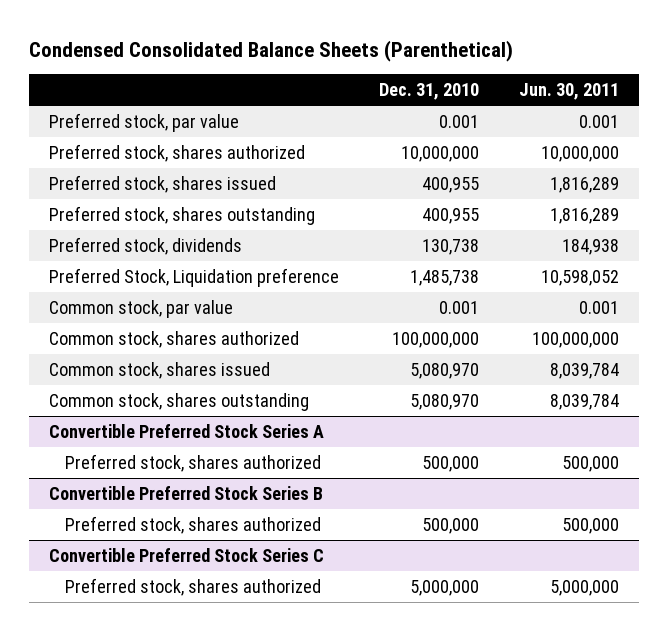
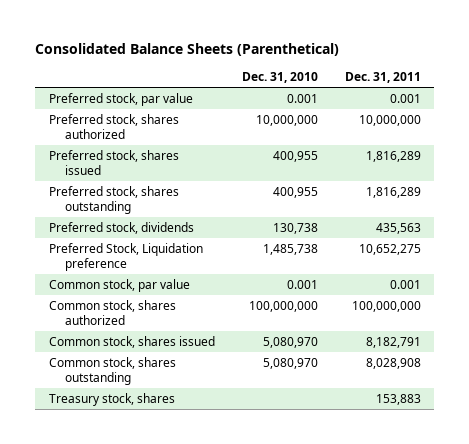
[28,39,513,62] Condensed Consolidated Balance Sheets (Parenthetical) -> [35,43,340,57] Consolidated Balance Sheets (Parenthetical)
[518,83,619,101] Jun. 30, 2011 -> none
none -> [344,72,421,84] Dec. 31, 2011
[48,423,324,438] Convertible Preferred Stock Series A -> none
[64,453,321,472] Preferred stock, shares authorized -> none
[48,485,323,500] Convertible Preferred Stock Series B -> none
[64,515,321,534] Preferred stock, shares authorized -> none
[48,547,324,562] Convertible Preferred Stock Series C -> none
[64,577,321,596] Preferred stock, shares authorized -> none
none -> [48,393,175,407] Treasury stock, shares

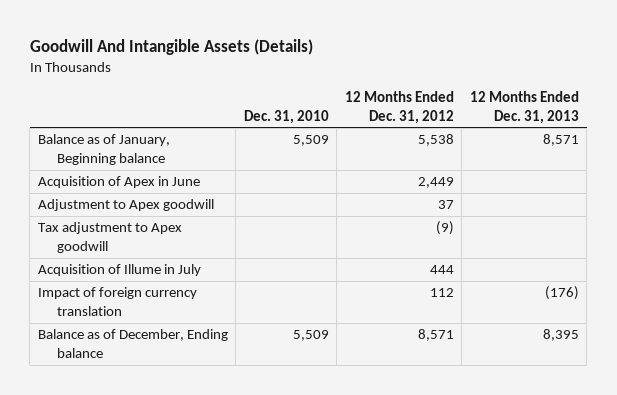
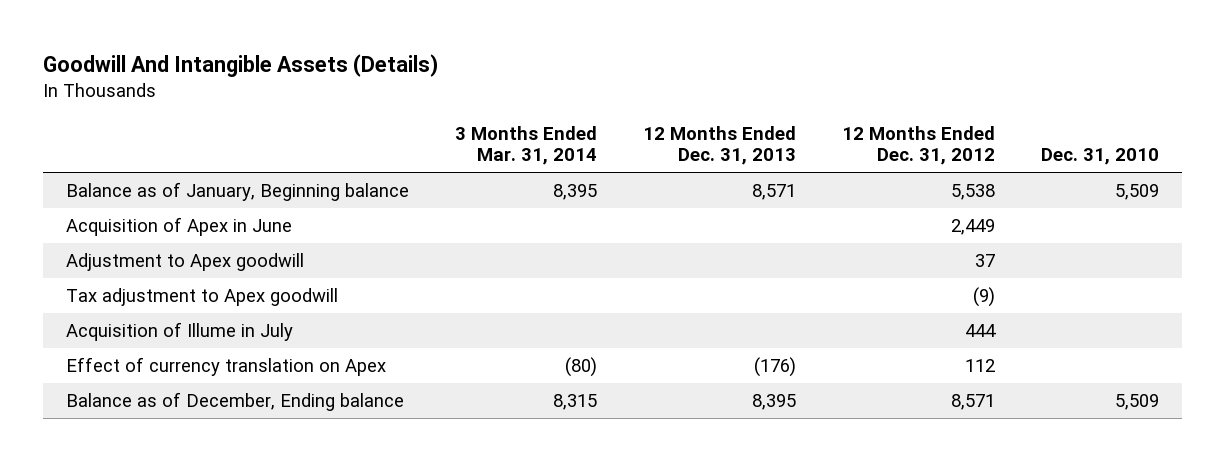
none -> [455,125,598,166] 3 Months Ended Mar. 31, 2014
[37,287,197,316] Impact of foreign currency translation -> [66,357,387,377] Effect of currency translation on Apex

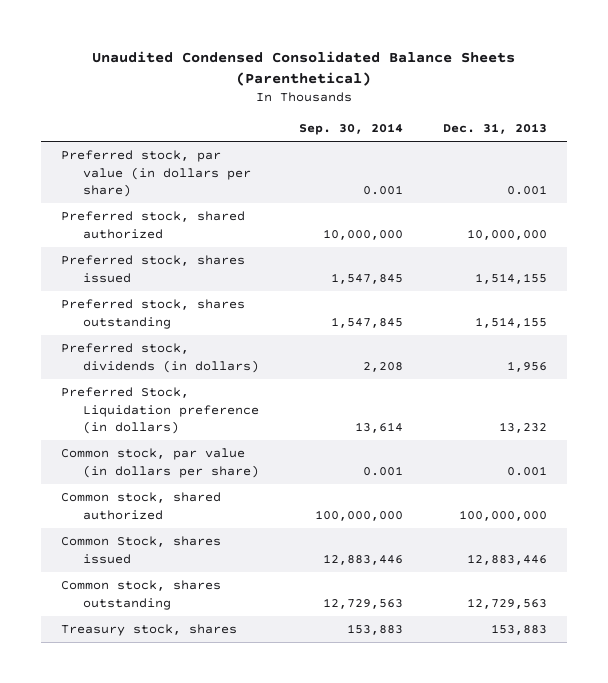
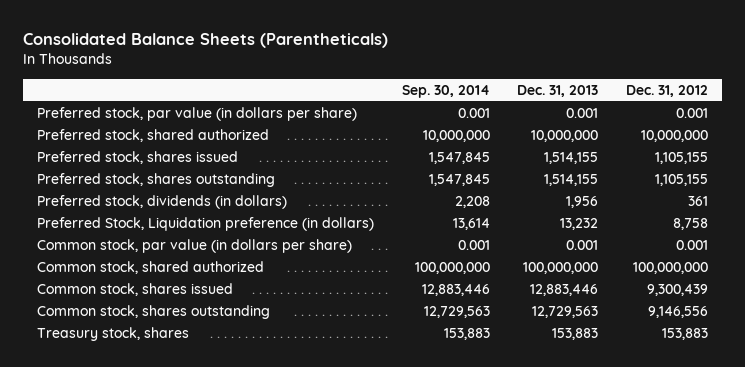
[92,51,516,87] Unaudited Condensed Consolidated Balance Sheets (Parenthetical) -> [23,33,389,49] Consolidated Balance Sheets (Parentheticals)
none -> [626,84,709,97] Dec. 31, 2012
[61,536,222,564] Common Stock, shares issued -> [36,283,233,297] Common stock, shares issued

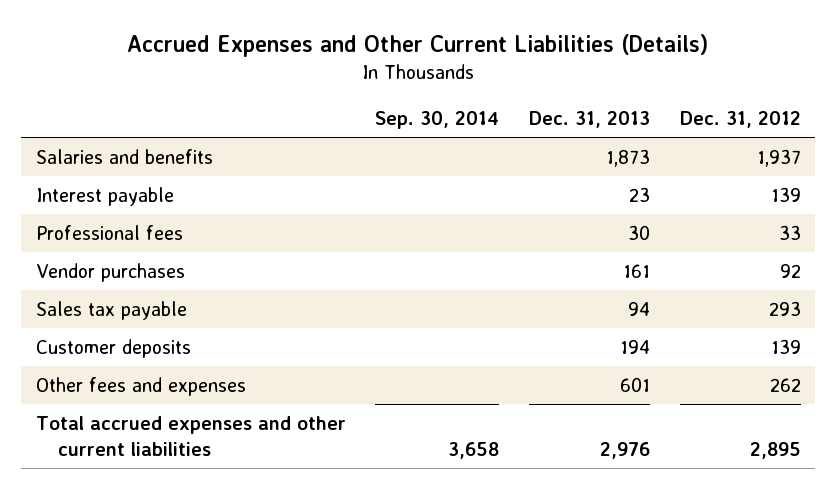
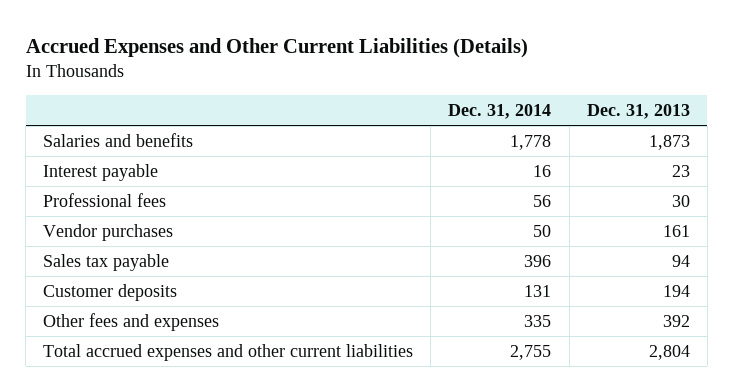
[375,111,500,130] Sep. 30, 2014 -> none
[679,111,801,129] Dec. 31, 2012 -> none
none -> [448,103,552,119] Dec. 31, 2014
[619,376,650,392] 601 -> [662,314,690,327] 392
[599,441,650,459] 2,976 -> [648,344,690,360] 2,804

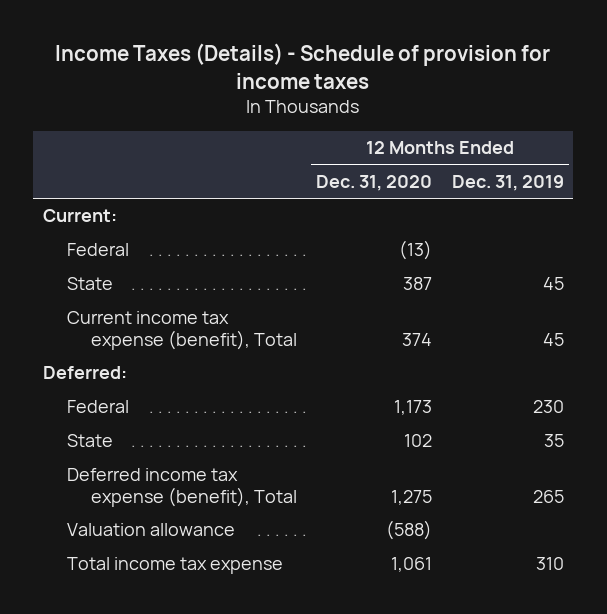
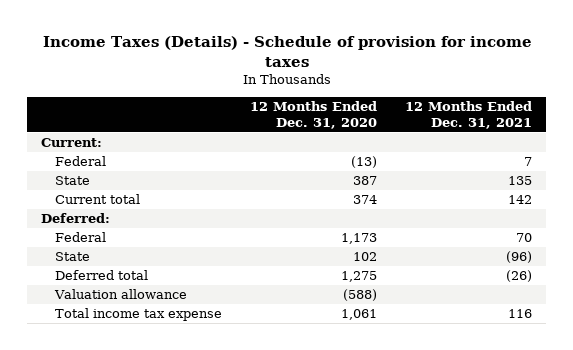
[451,174,564,191] Dec. 31, 2019 -> none
none -> [405,101,533,129] 12 Months Ended Dec. 31, 2021
[66,311,297,350] Current income tax expense (benefit), Total -> [54,194,140,205] Current total
[66,468,297,507] Deferred income tax expense (benefit), Total -> [54,270,148,281] Deferred total

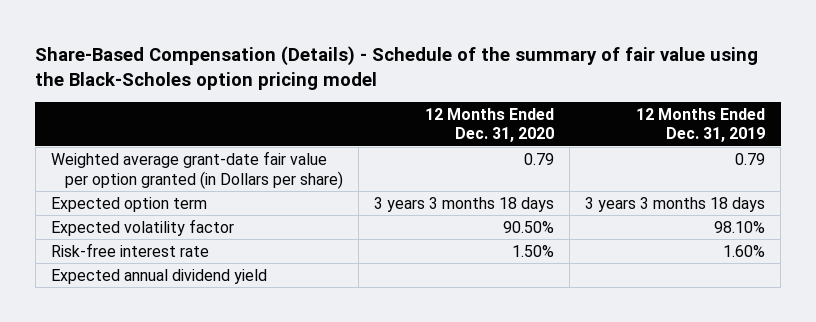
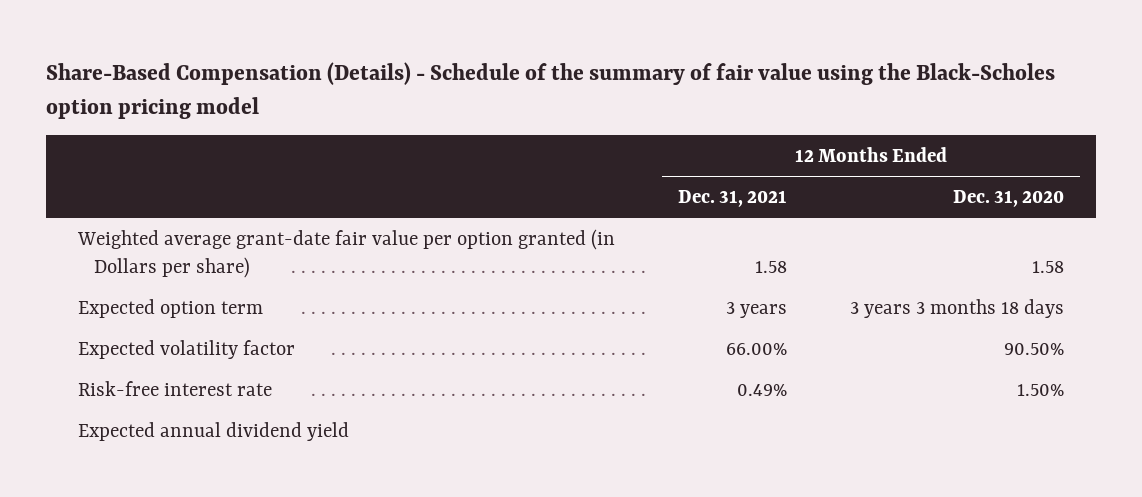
[636,107,766,143] 12 Months Ended Dec. 31, 2019 -> none
none -> [677,189,787,207] Dec. 31, 2021
[524,152,555,165] 0.79 -> [1032,260,1065,273] 1.58

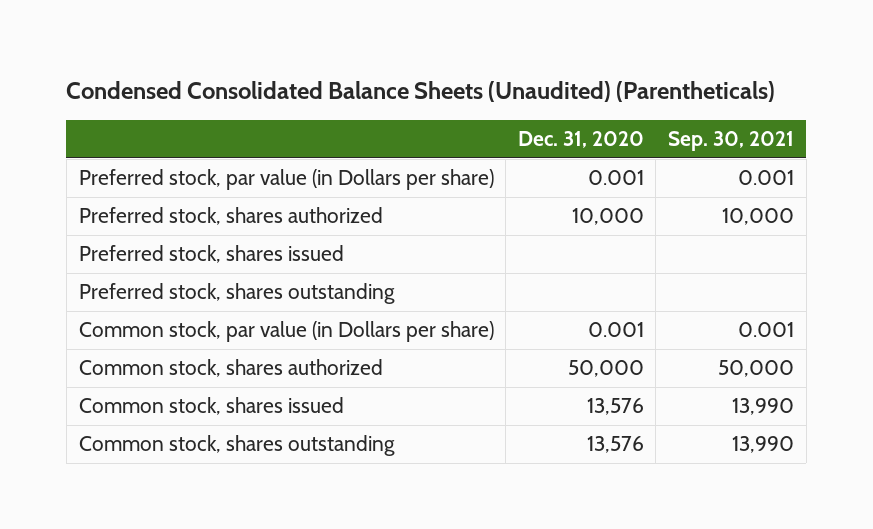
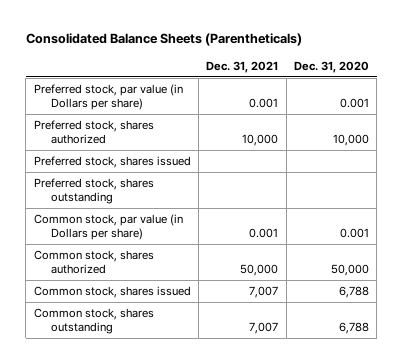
[66,81,776,103] Condensed Consolidated Balance Sheets (Unaudited) (Parentheticals) -> [25,33,302,47] Consolidated Balance Sheets (Parentheticals)
[667,131,794,152] Sep. 30, 2021 -> none
none -> [206,60,279,73] Dec. 31, 2021
[586,398,644,416] 13,576 -> [339,286,370,299] 6,788
[586,436,644,454] 13,576 -> [339,322,370,335] 6,788

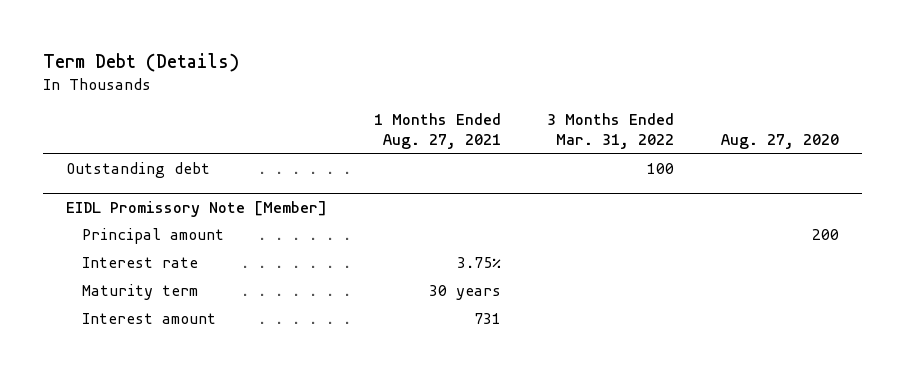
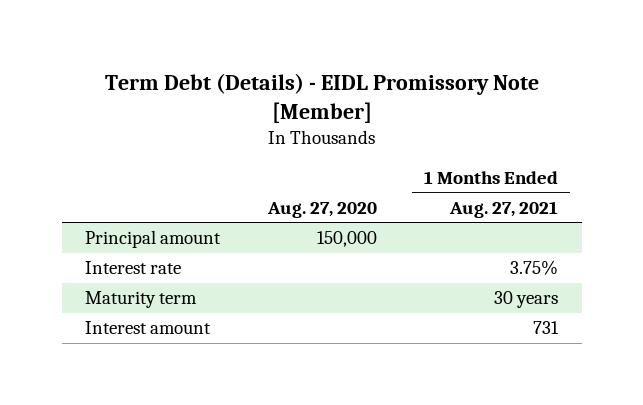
[43,53,240,73] Term Debt (Details) -> [104,73,539,124] Term Debt (Details) - EIDL Promissory Note [Member]
[547,112,675,150] 3 Months Ended Mar. 31, 2022 -> none
[66,162,211,179] Outstanding debt -> none
[66,200,328,217] EIDL Promissory Note [Member] -> none
[811,229,839,241] 200 -> [316,231,377,248] 150,000

